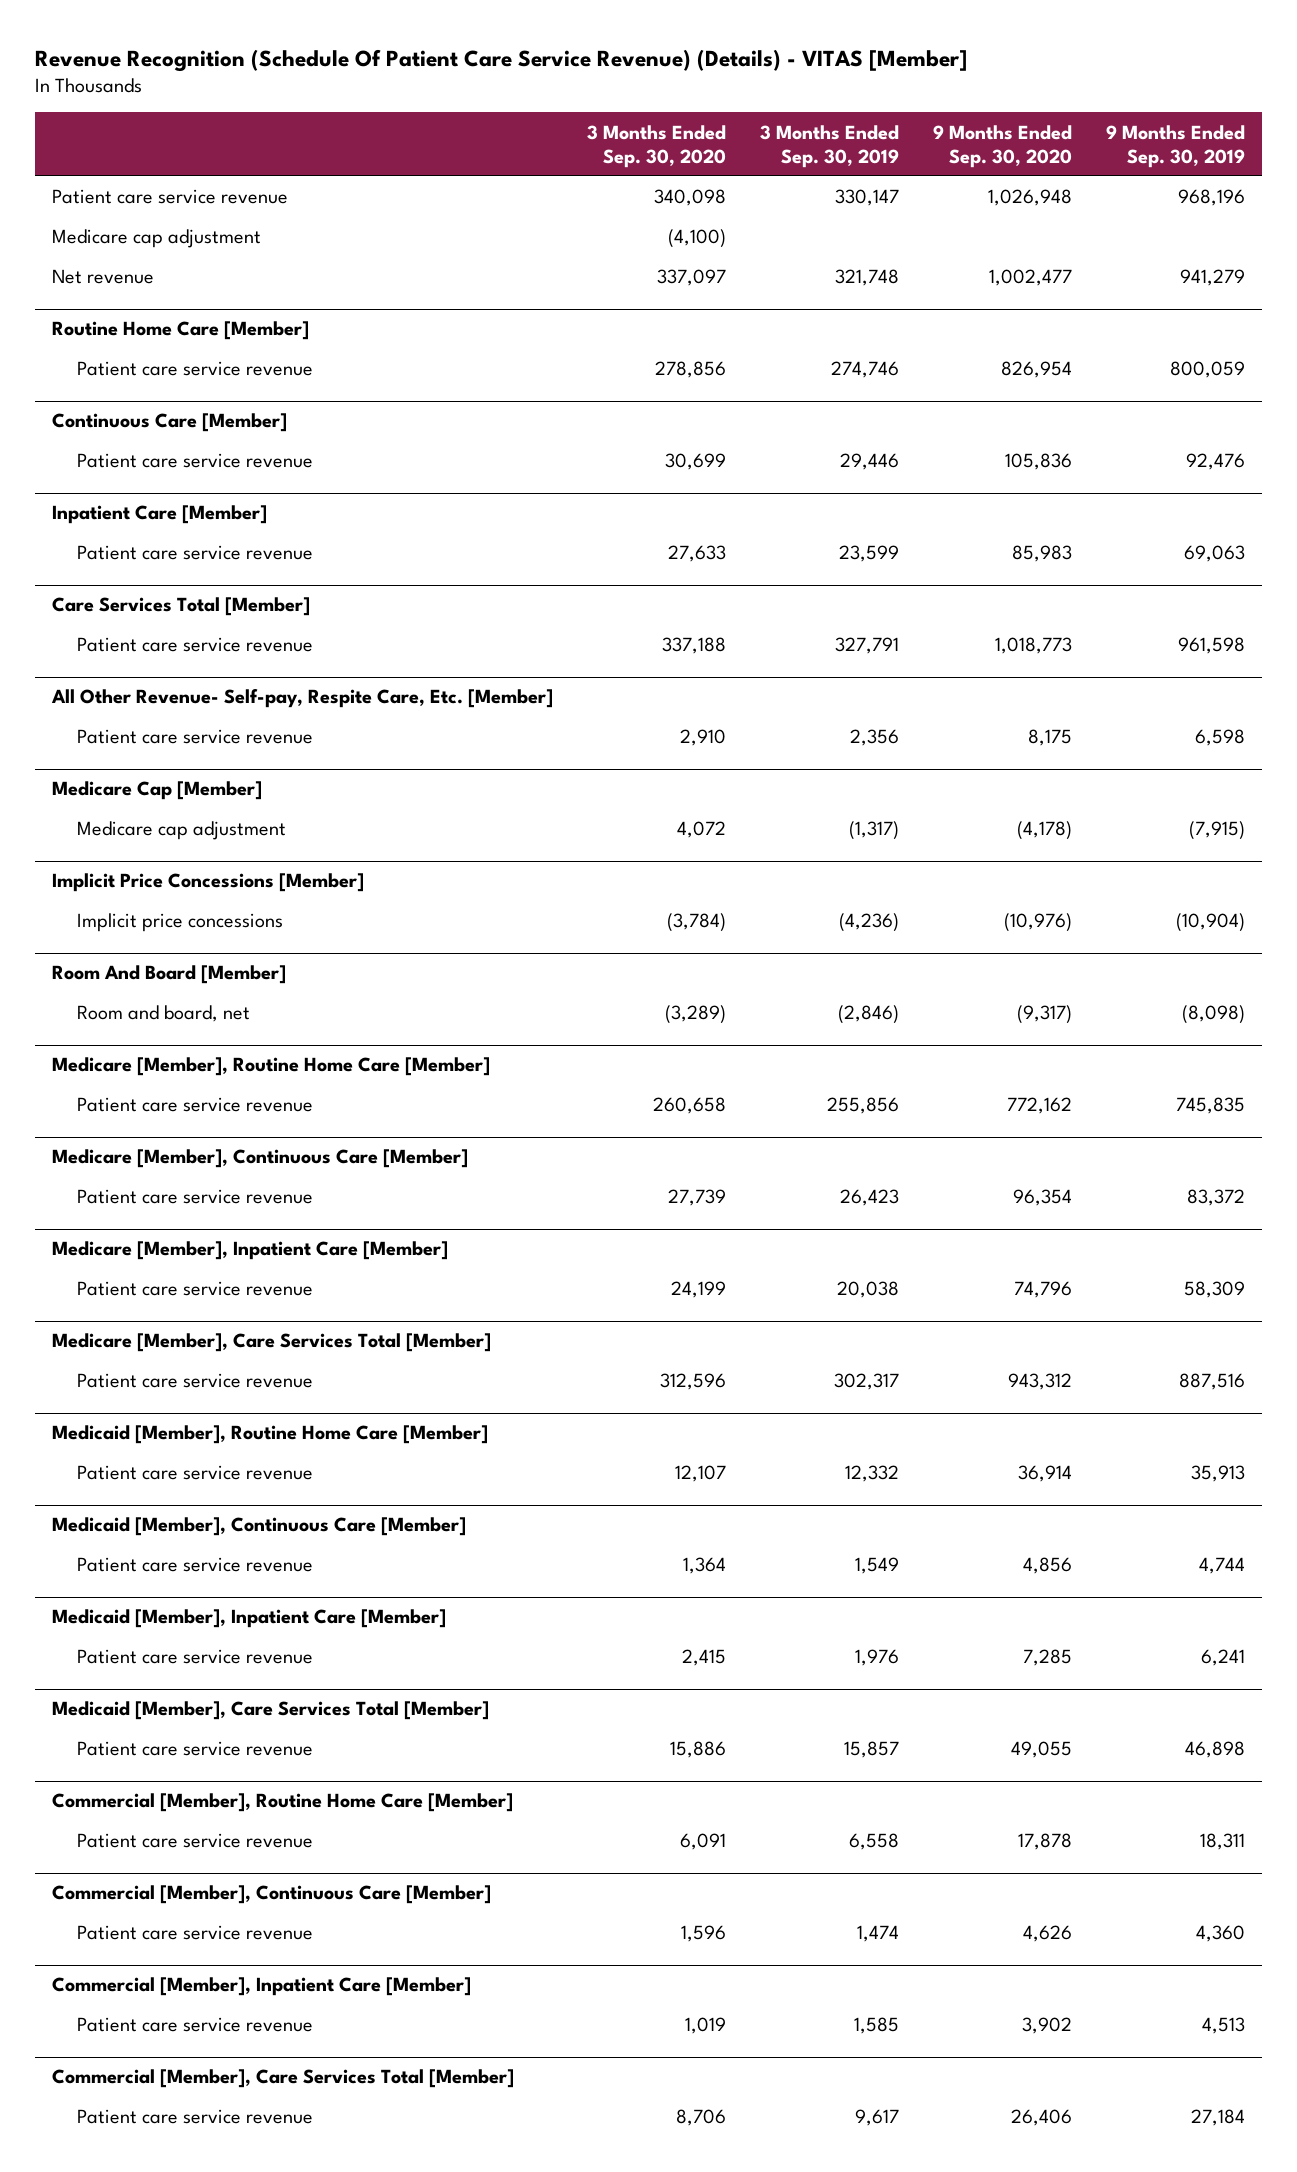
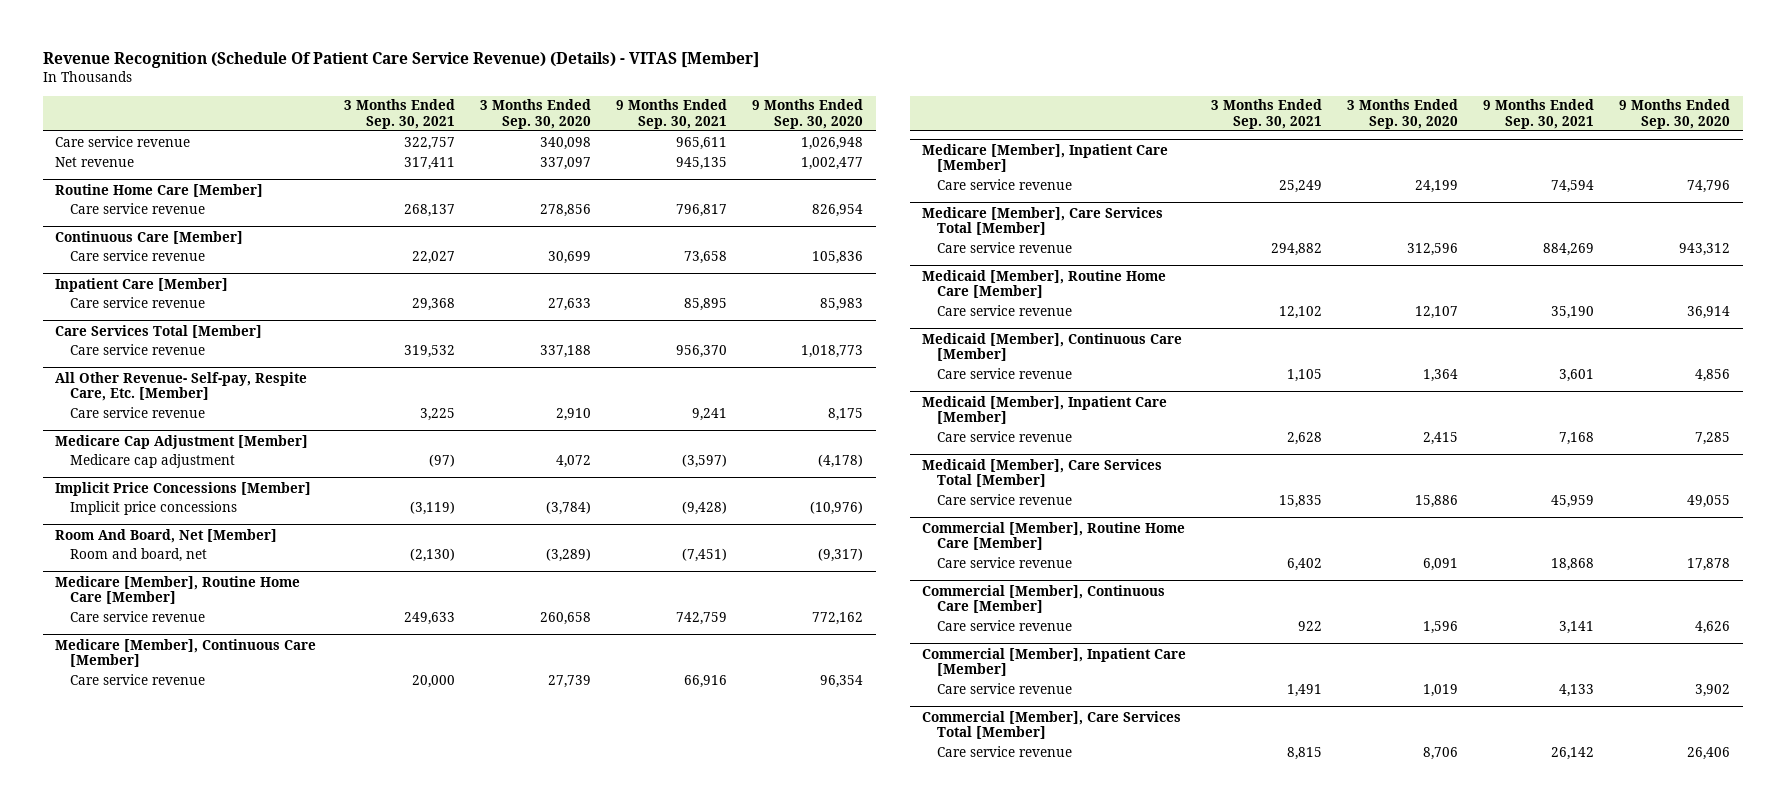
[759,124,899,168] 3 Months Ended Sep. 30, 2019 -> none
[1105,124,1245,168] 9 Months Ended Sep. 30, 2019 -> none
none -> [344,99,456,130] 3 Months Ended Sep. 30, 2021
none -> [616,99,728,130] 9 Months Ended Sep. 30, 2021
[51,229,261,249] Medicare cap adjustment -> none
[51,189,288,205] Patient care service revenue -> [55,135,191,147] Care service revenue
[76,361,313,377] Patient care service revenue -> [69,202,205,214] Care service revenue
[76,453,313,469] Patient care service revenue -> [69,249,205,261] Care service revenue
[76,545,313,561] Patient care service revenue -> [69,296,205,308] Care service revenue
[76,637,313,653] Patient care service revenue -> [69,343,205,355] Care service revenue
[76,729,313,745] Patient care service revenue -> [69,406,205,418] Care service revenue
[51,781,262,801] Medicare Cap [Member] -> [55,434,309,449] Medicare Cap Adjustment [Member]
[51,965,286,985] Room And Board [Member] -> [55,528,278,543] Room And Board, Net [Member]
[76,1097,313,1113] Patient care service revenue -> [69,610,205,622] Care service revenue
[76,1189,313,1205] Patient care service revenue -> [69,673,205,685] Care service revenue
[76,1281,313,1297] Patient care service revenue -> [936,178,1072,190] Care service revenue
[76,1373,313,1389] Patient care service revenue -> [936,241,1072,253] Care service revenue
[76,1465,313,1481] Patient care service revenue -> [936,304,1072,316] Care service revenue
[76,1557,313,1573] Patient care service revenue -> [936,367,1072,379] Care service revenue
[76,1649,313,1665] Patient care service revenue -> [936,430,1072,442] Care service revenue
[76,1741,313,1757] Patient care service revenue -> [936,493,1072,505] Care service revenue
[76,1833,313,1849] Patient care service revenue -> [936,556,1072,568] Care service revenue
[76,1925,313,1941] Patient care service revenue -> [936,619,1072,631] Care service revenue
[76,2017,313,2033] Patient care service revenue -> [936,682,1072,694] Care service revenue
[76,2109,313,2125] Patient care service revenue -> [936,745,1072,757] Care service revenue

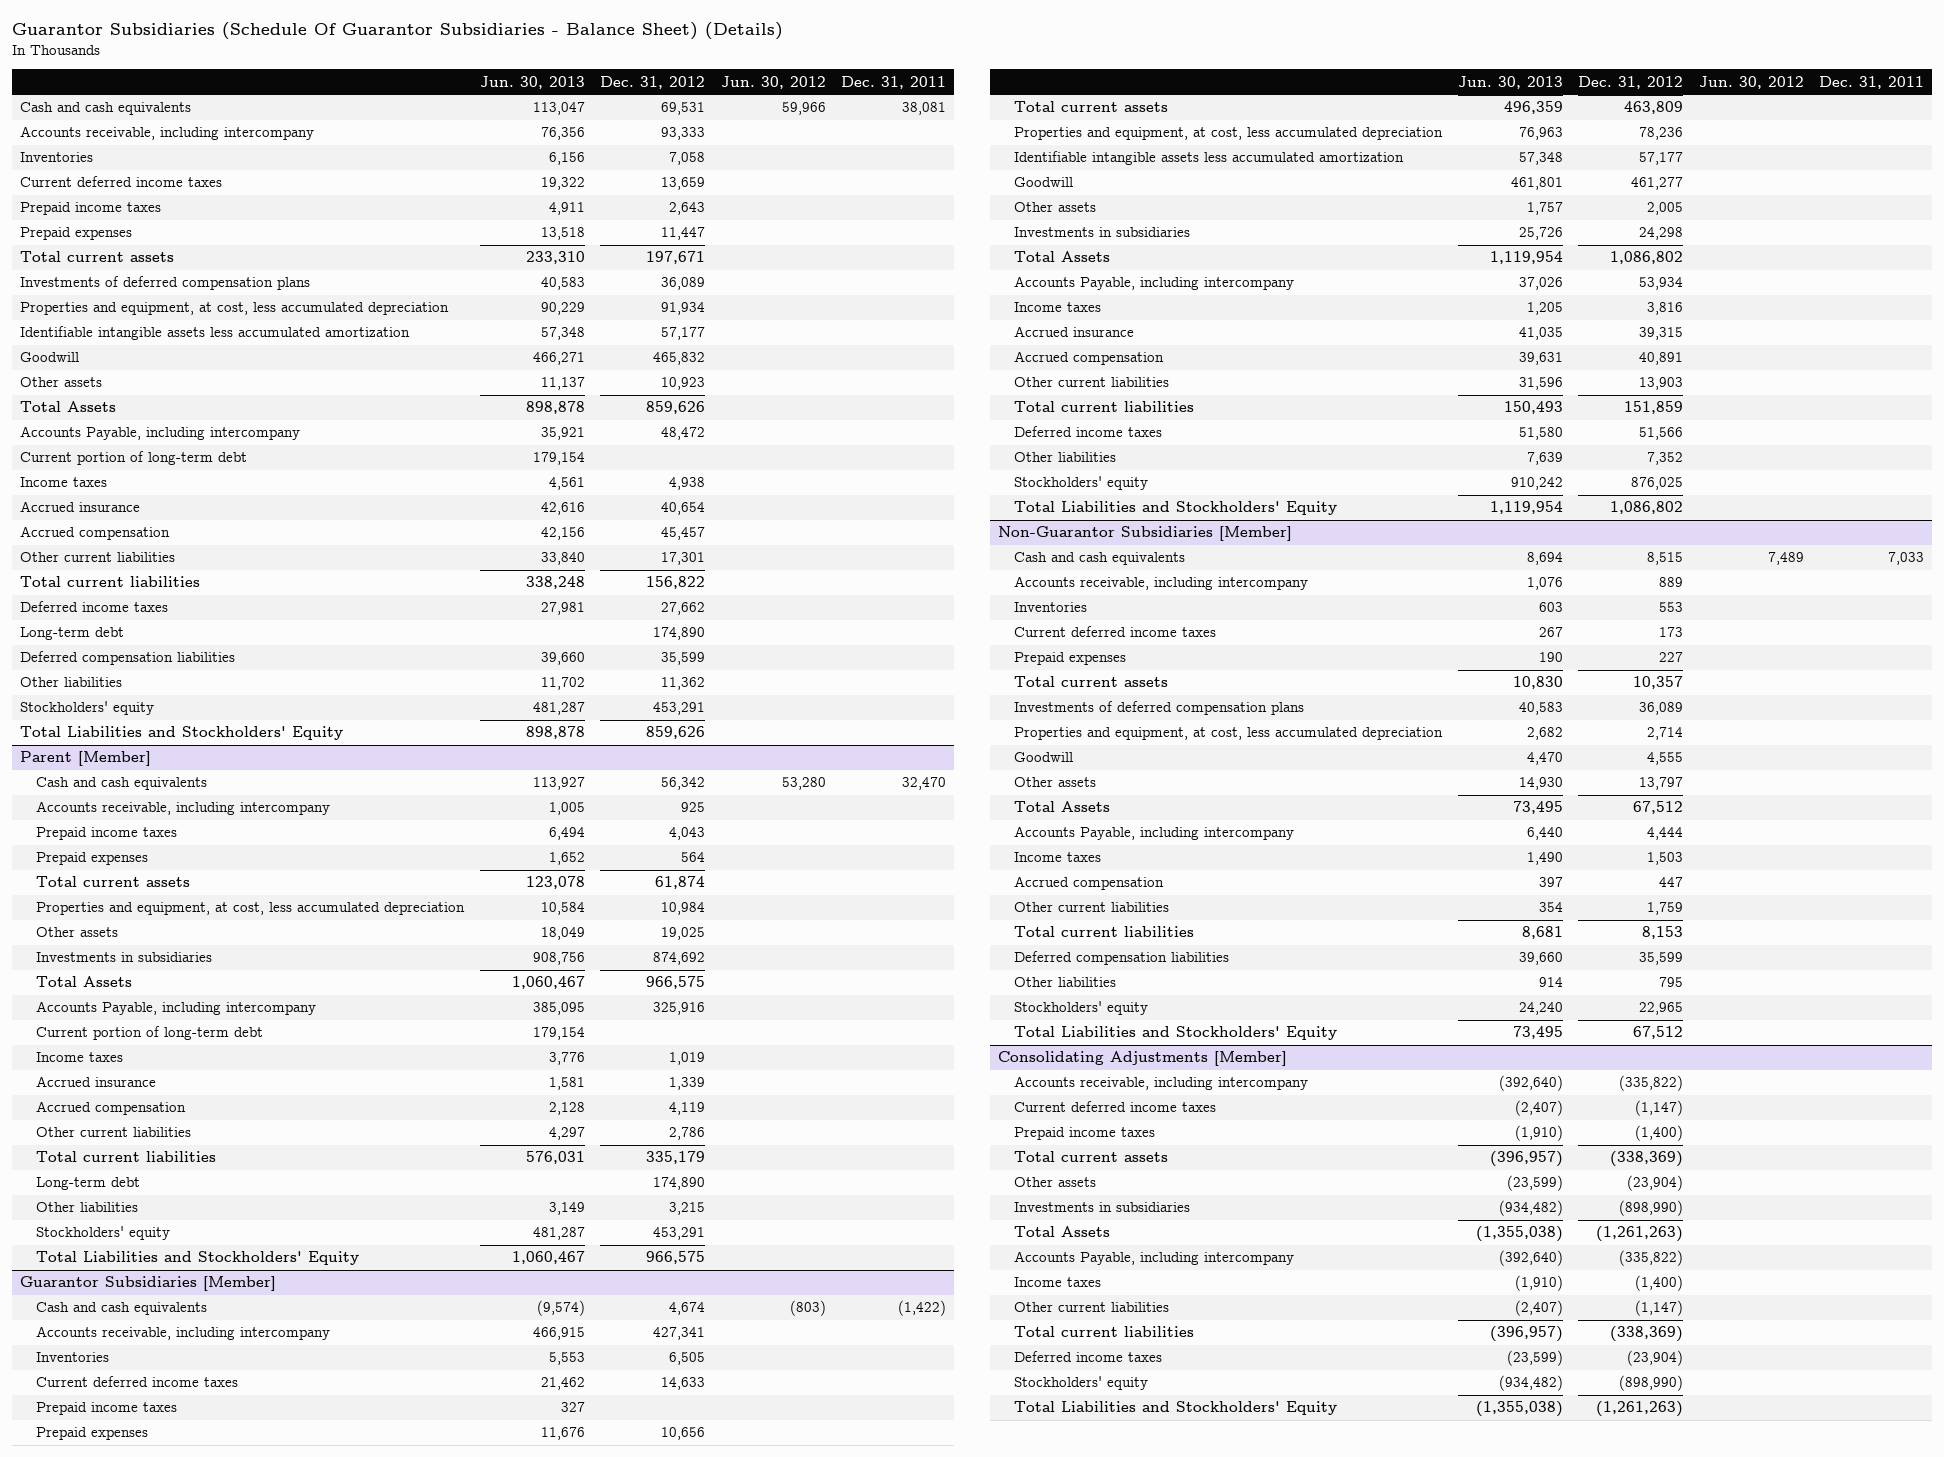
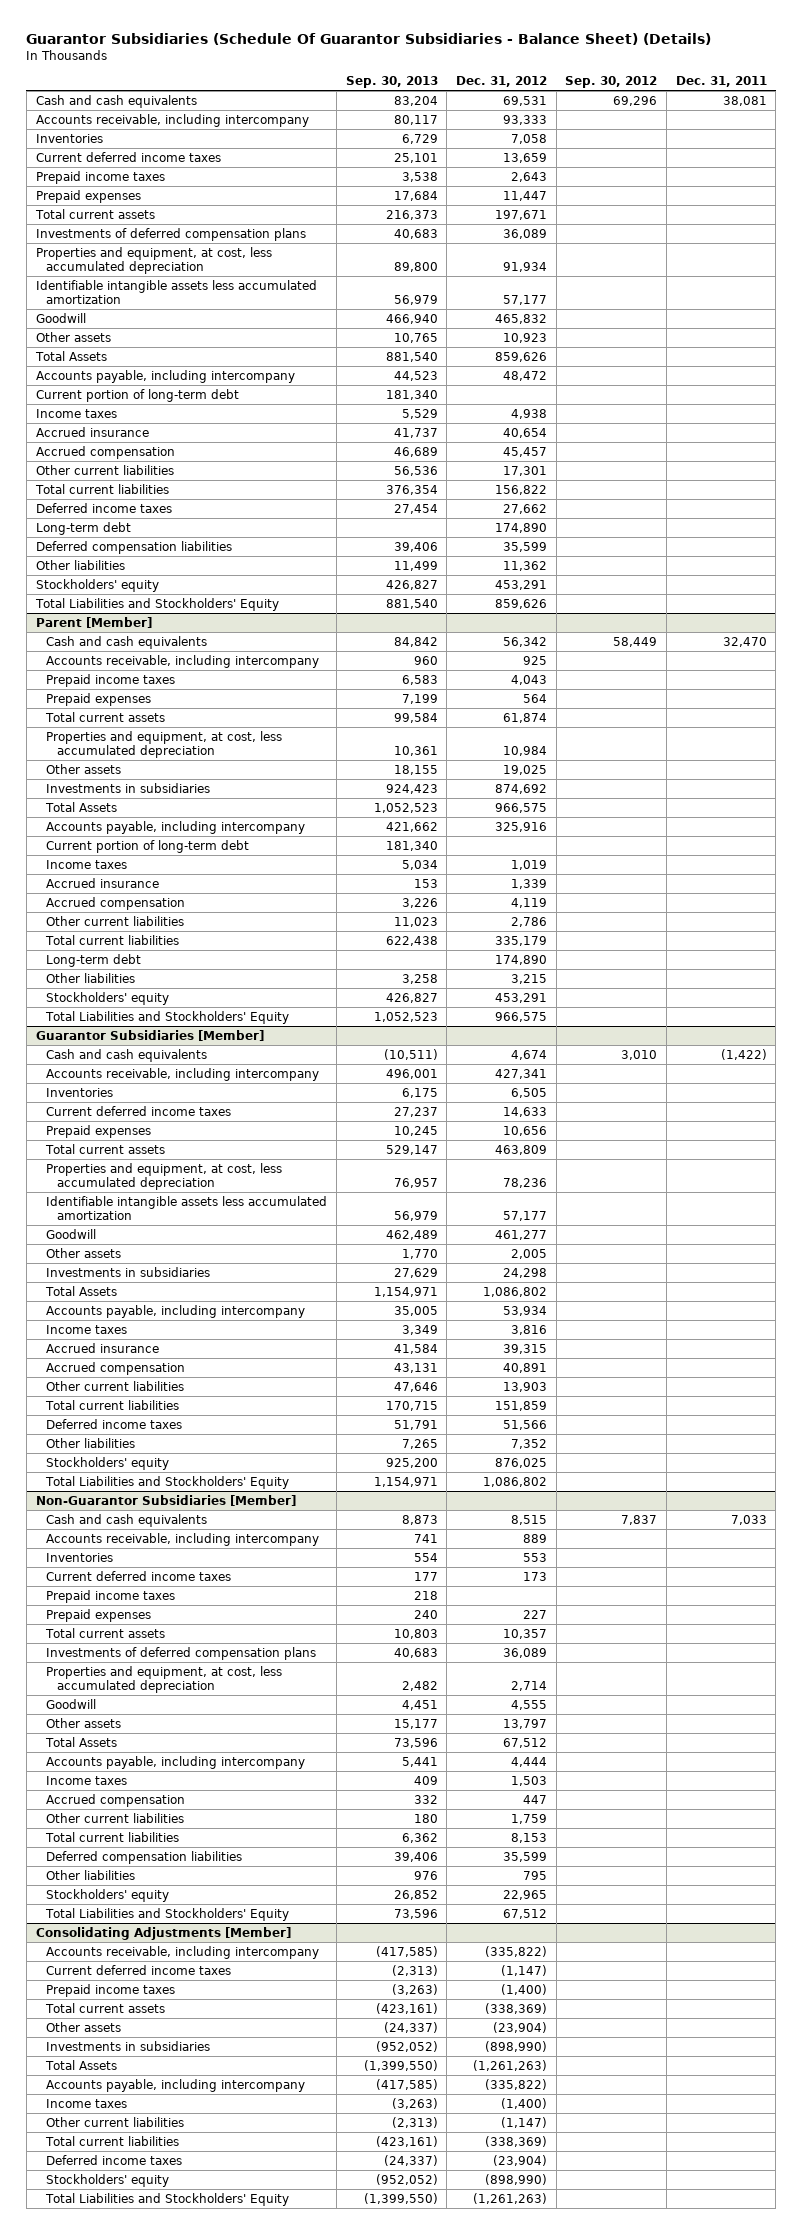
[479,75,585,89] Jun. 30, 2013 -> none
[720,75,826,89] Jun. 30, 2012 -> none
none -> [345,76,438,89] Sep. 30, 2013
none -> [565,76,658,89] Sep. 30, 2012
[20,426,301,441] Accounts Payable, including intercompany -> [35,369,295,383] Accounts payable, including intercompany
[36,1001,317,1016] Accounts Payable, including intercompany -> [46,820,306,834] Accounts payable, including intercompany
[36,1402,178,1416] Prepaid income taxes -> none
[1014,276,1295,291] Accounts Payable, including intercompany -> [46,1304,306,1318] Accounts payable, including intercompany
none -> [46,1589,176,1603] Prepaid income taxes
[1014,826,1295,841] Accounts Payable, including intercompany -> [46,1755,306,1769] Accounts payable, including intercompany
[1014,1251,1295,1266] Accounts Payable, including intercompany -> [46,2078,306,2092] Accounts payable, including intercompany

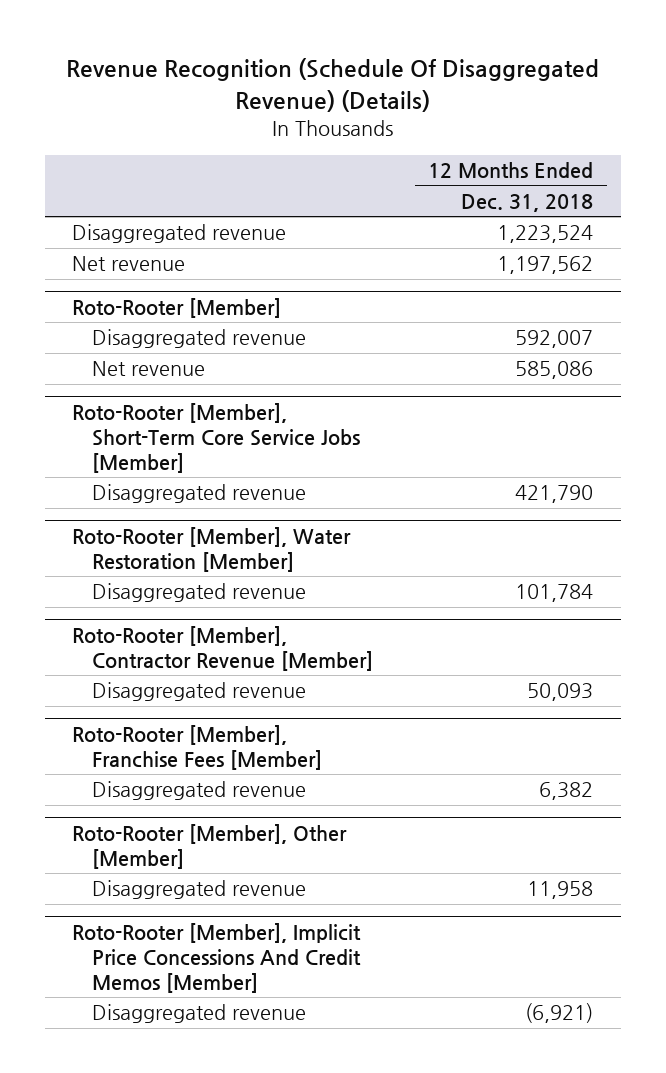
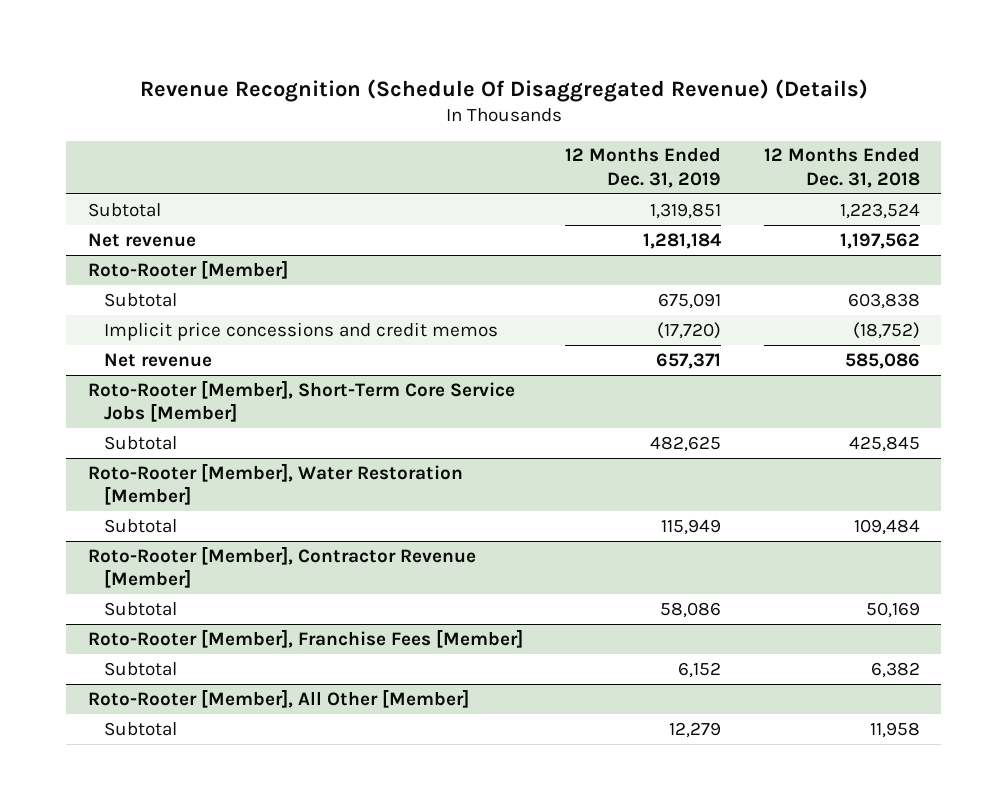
none -> [565,147,722,188] 12 Months Ended Dec. 31, 2019
[72,224,287,244] Disaggregated revenue -> [87,202,161,217] Subtotal
[92,329,307,349] Disaggregated revenue -> none
none -> [103,292,177,307] Subtotal
none -> [103,321,498,341] Implicit price concessions and credit memos
[92,484,307,504] Disaggregated revenue -> none
none -> [103,435,177,450] Subtotal
[92,583,307,603] Disaggregated revenue -> none
none -> [103,518,177,533] Subtotal
[92,682,307,702] Disaggregated revenue -> none
none -> [103,601,177,616] Subtotal
[72,922,362,993] Roto-Rooter [Member], Implicit Price Concessions And Credit Memos [Member] -> none
[92,1004,307,1024] Disaggregated revenue -> none
[92,781,307,801] Disaggregated revenue -> [103,661,177,676] Subtotal
[72,823,348,869] Roto-Rooter [Member], Other [Member] -> [87,688,469,708] Roto-Rooter [Member], All Other [Member]
[92,880,307,900] Disaggregated revenue -> [103,721,177,736] Subtotal

